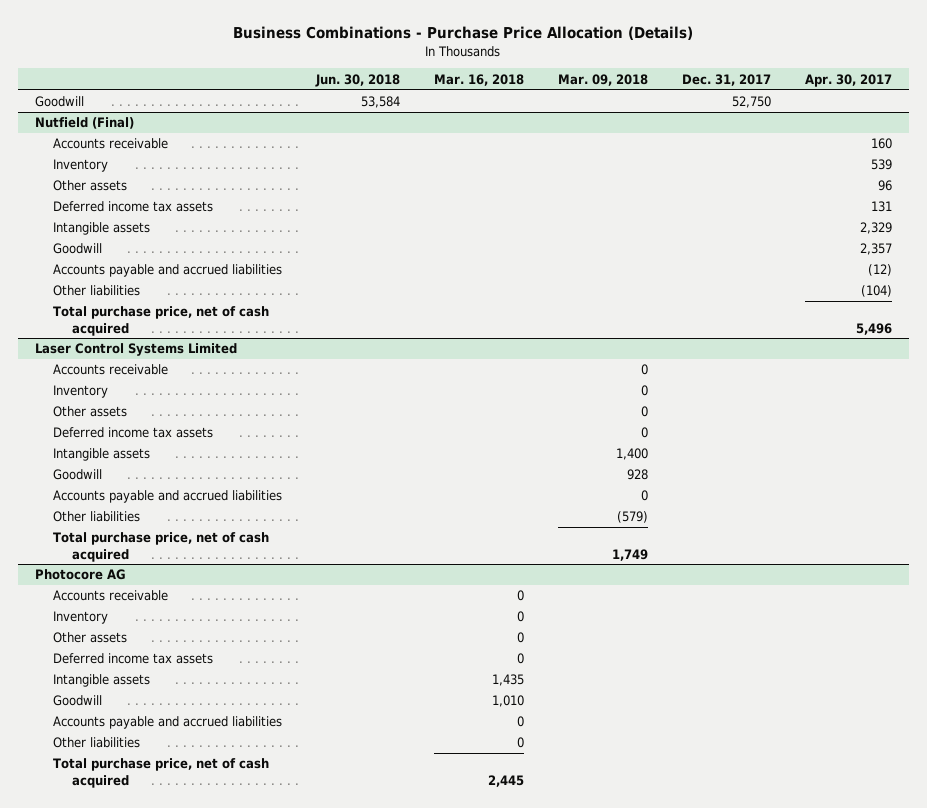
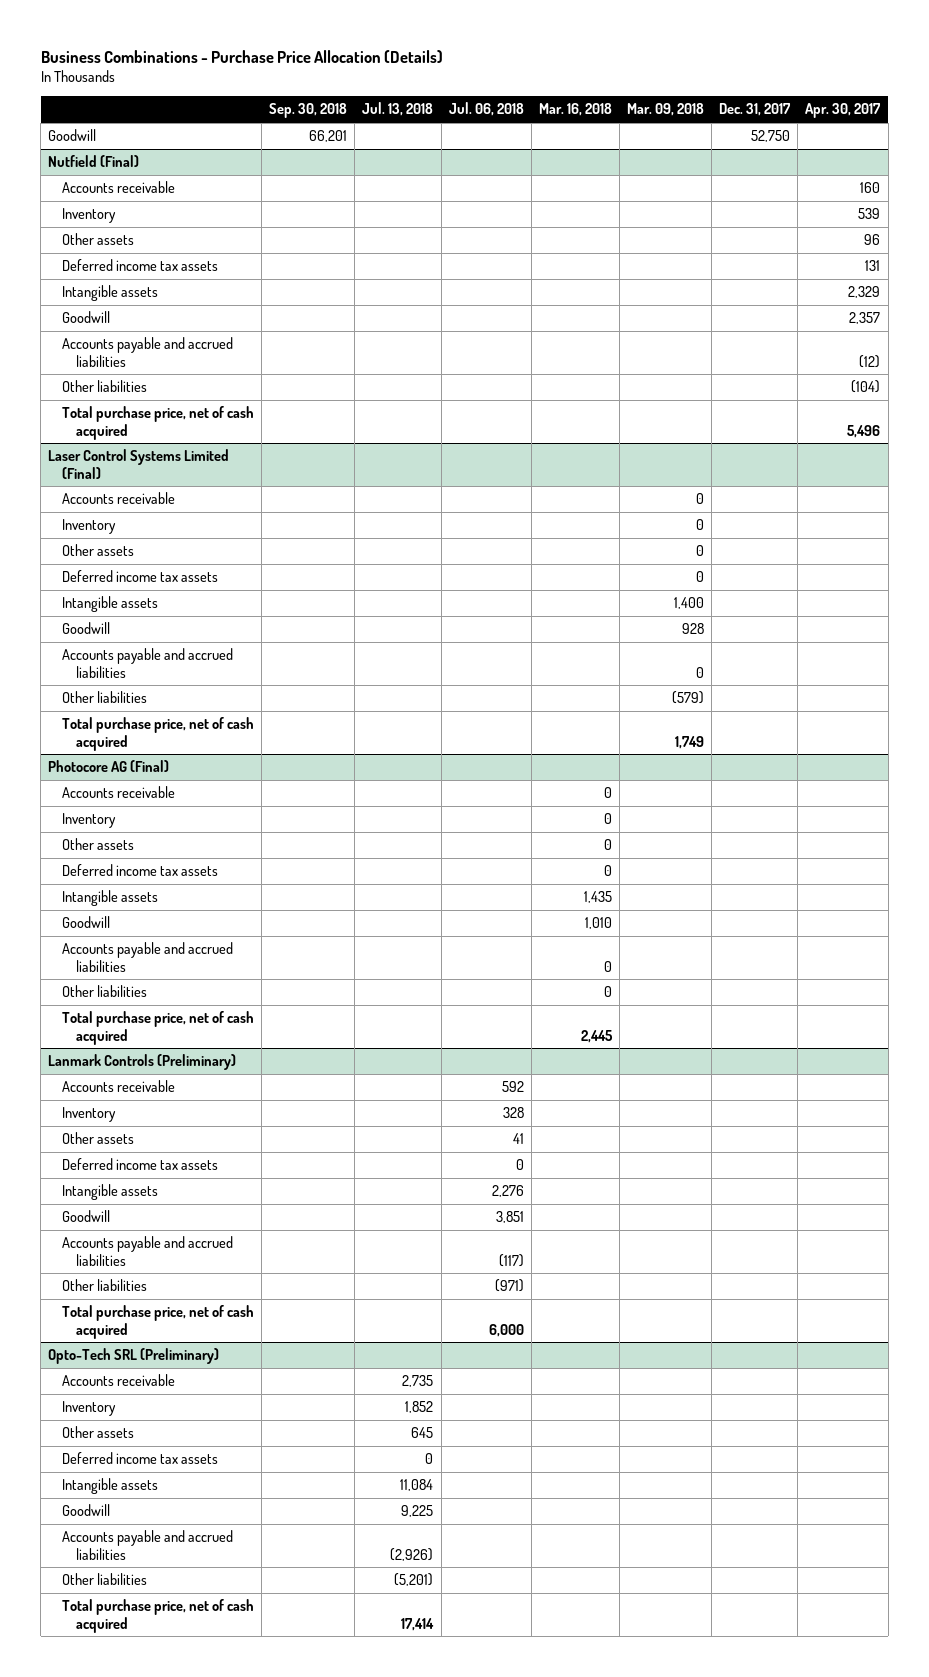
[315,73,401,87] Jun. 30, 2018 -> none
none -> [269,103,348,119] Sep. 30, 2018
none -> [362,102,434,117] Jul. 13, 2018
none -> [448,102,524,117] Jul. 06, 2018
[34,343,237,357] Laser Control Systems Limited -> [48,449,230,479] Laser Control Systems Limited (Final)
[34,569,126,581] Photocore AG -> [48,760,170,773] Photocore AG (Final)
none -> [48,1054,237,1071] Lanmark Controls (Preliminary)
none -> [61,1080,175,1093] Accounts receivable
none -> [61,1107,116,1123] Inventory
none -> [61,1132,134,1145] Other assets
none -> [61,1158,218,1171] Deferred income tax assets
none -> [61,1184,158,1201] Intangible assets
none -> [61,1210,110,1223] Goodwill
none -> [61,1236,233,1266] Accounts payable and accrued liabilities
none -> [61,1279,147,1292] Other liabilities
none -> [61,1305,254,1339] Total purchase price, net of cash acquired
none -> [48,1348,220,1365] Opto-Tech SRL (Preliminary)
none -> [61,1374,175,1387] Accounts receivable
none -> [61,1401,116,1417] Inventory
none -> [61,1426,134,1439] Other assets
none -> [61,1452,218,1465] Deferred income tax assets
none -> [61,1478,158,1495] Intangible assets
none -> [61,1504,110,1517] Goodwill
none -> [61,1530,233,1560] Accounts payable and accrued liabilities
none -> [61,1573,147,1586] Other liabilities
none -> [61,1599,254,1633] Total purchase price, net of cash acquired

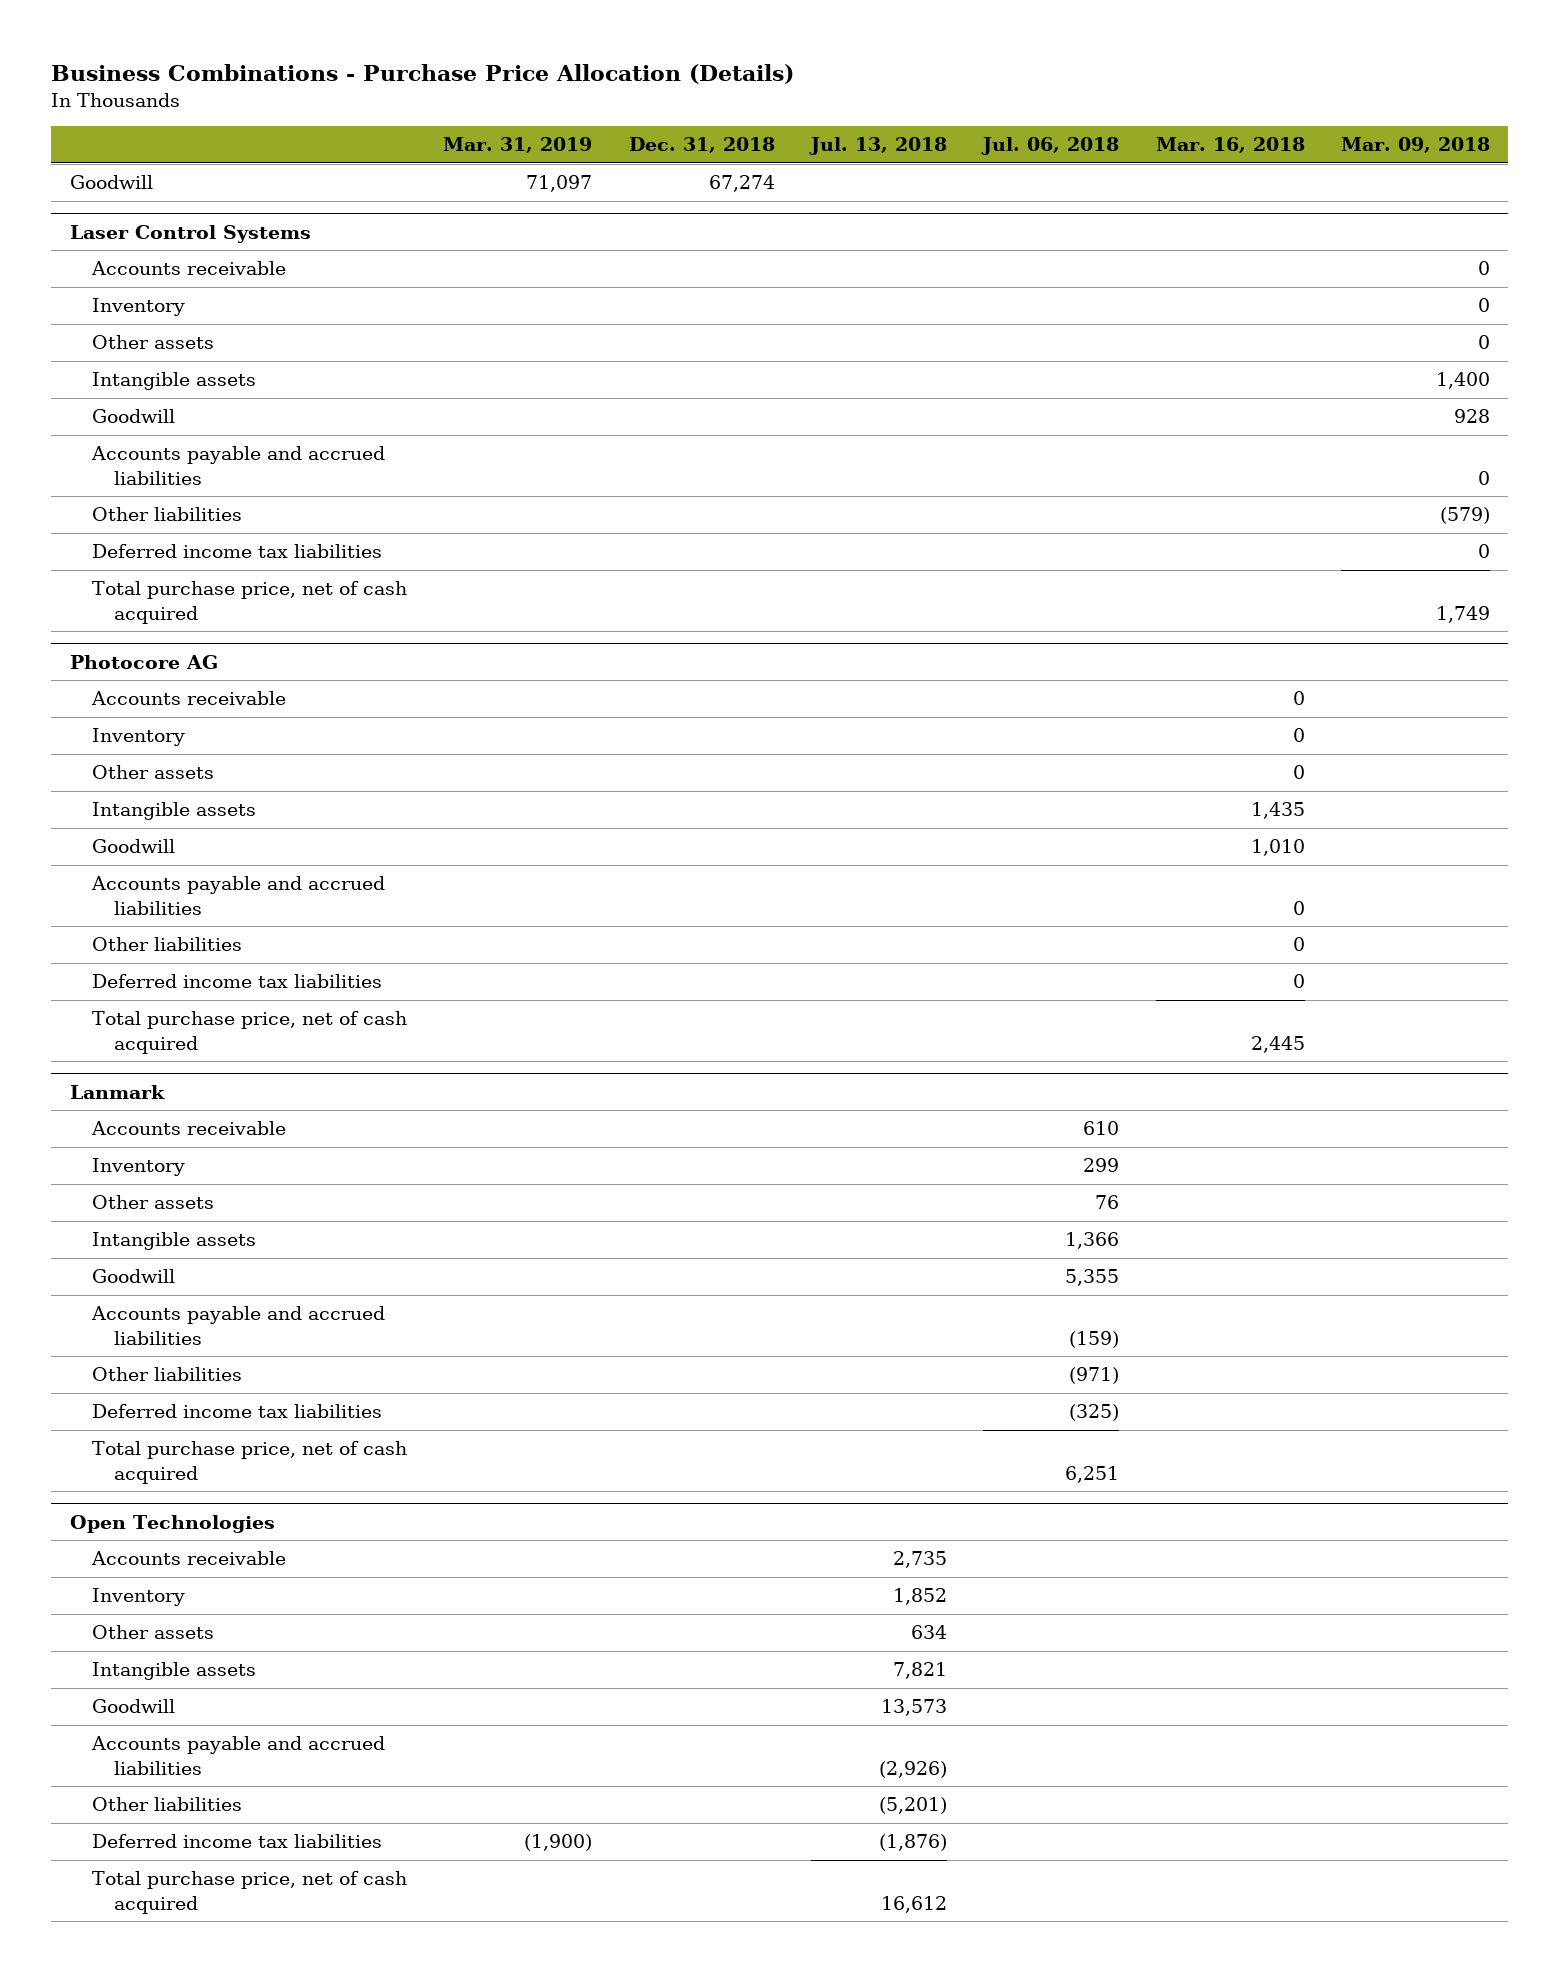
[269,103,348,119] Sep. 30, 2018 -> none
[719,103,792,117] Dec. 31, 2017 -> none
[805,103,882,119] Apr. 30, 2017 -> none
none -> [443,137,593,154] Mar. 31, 2019
none -> [628,137,775,154] Dec. 31, 2018
[48,155,140,168] Nutfield (Final) -> none
[61,181,175,194] Accounts receivable -> none
[61,208,116,224] Inventory -> none
[61,233,134,246] Other assets -> none
[61,259,218,272] Deferred income tax assets -> none
[61,285,158,302] Intangible assets -> none
[61,311,110,324] Goodwill -> none
[61,337,233,367] Accounts payable and accrued liabilities -> none
[61,380,147,393] Other liabilities -> none
[61,406,254,440] Total purchase price, net of cash acquired -> none
[48,449,230,479] Laser Control Systems Limited (Final) -> [69,224,311,243] Laser Control Systems
[61,570,218,583] Deferred income tax assets -> none
none -> [91,544,382,559] Deferred income tax liabilities
[48,760,170,773] Photocore AG (Final) -> [69,654,218,669] Photocore AG
[61,864,218,877] Deferred income tax assets -> none
none -> [91,974,382,989] Deferred income tax liabilities
[61,1158,218,1171] Deferred income tax assets -> none
[48,1054,237,1071] Lanmark Controls (Preliminary) -> [69,1084,165,1099] Lanmark
[501,1081,524,1093] 592 -> [1083,1121,1120,1136] 610
[502,1107,524,1119] 328 -> [1083,1158,1120,1173] 299
[512,1133,524,1145] 41 -> [1095,1195,1120,1210] 76
[491,1185,524,1198] 2,276 -> [1065,1232,1120,1250] 1,366
[495,1211,524,1224] 3,851 -> [1065,1269,1120,1287] 5,355
[498,1253,524,1267] (117) -> [1069,1331,1120,1349] (159)
none -> [91,1404,382,1419] Deferred income tax liabilities
[488,1323,524,1337] 6,000 -> [1065,1466,1120,1484] 6,251
[48,1348,220,1365] Opto-Tech SRL (Preliminary) -> [69,1514,275,1533] Open Technologies
[61,1452,218,1465] Deferred income tax assets -> none
[411,1427,434,1439] 645 -> [910,1625,947,1640] 634
[400,1479,434,1492] 11,084 -> [892,1662,947,1680] 7,821
[401,1505,434,1518] 9,225 -> [880,1699,947,1717] 13,573
none -> [91,1834,382,1849] Deferred income tax liabilities
[401,1617,435,1631] 17,414 -> [880,1896,947,1914] 16,612

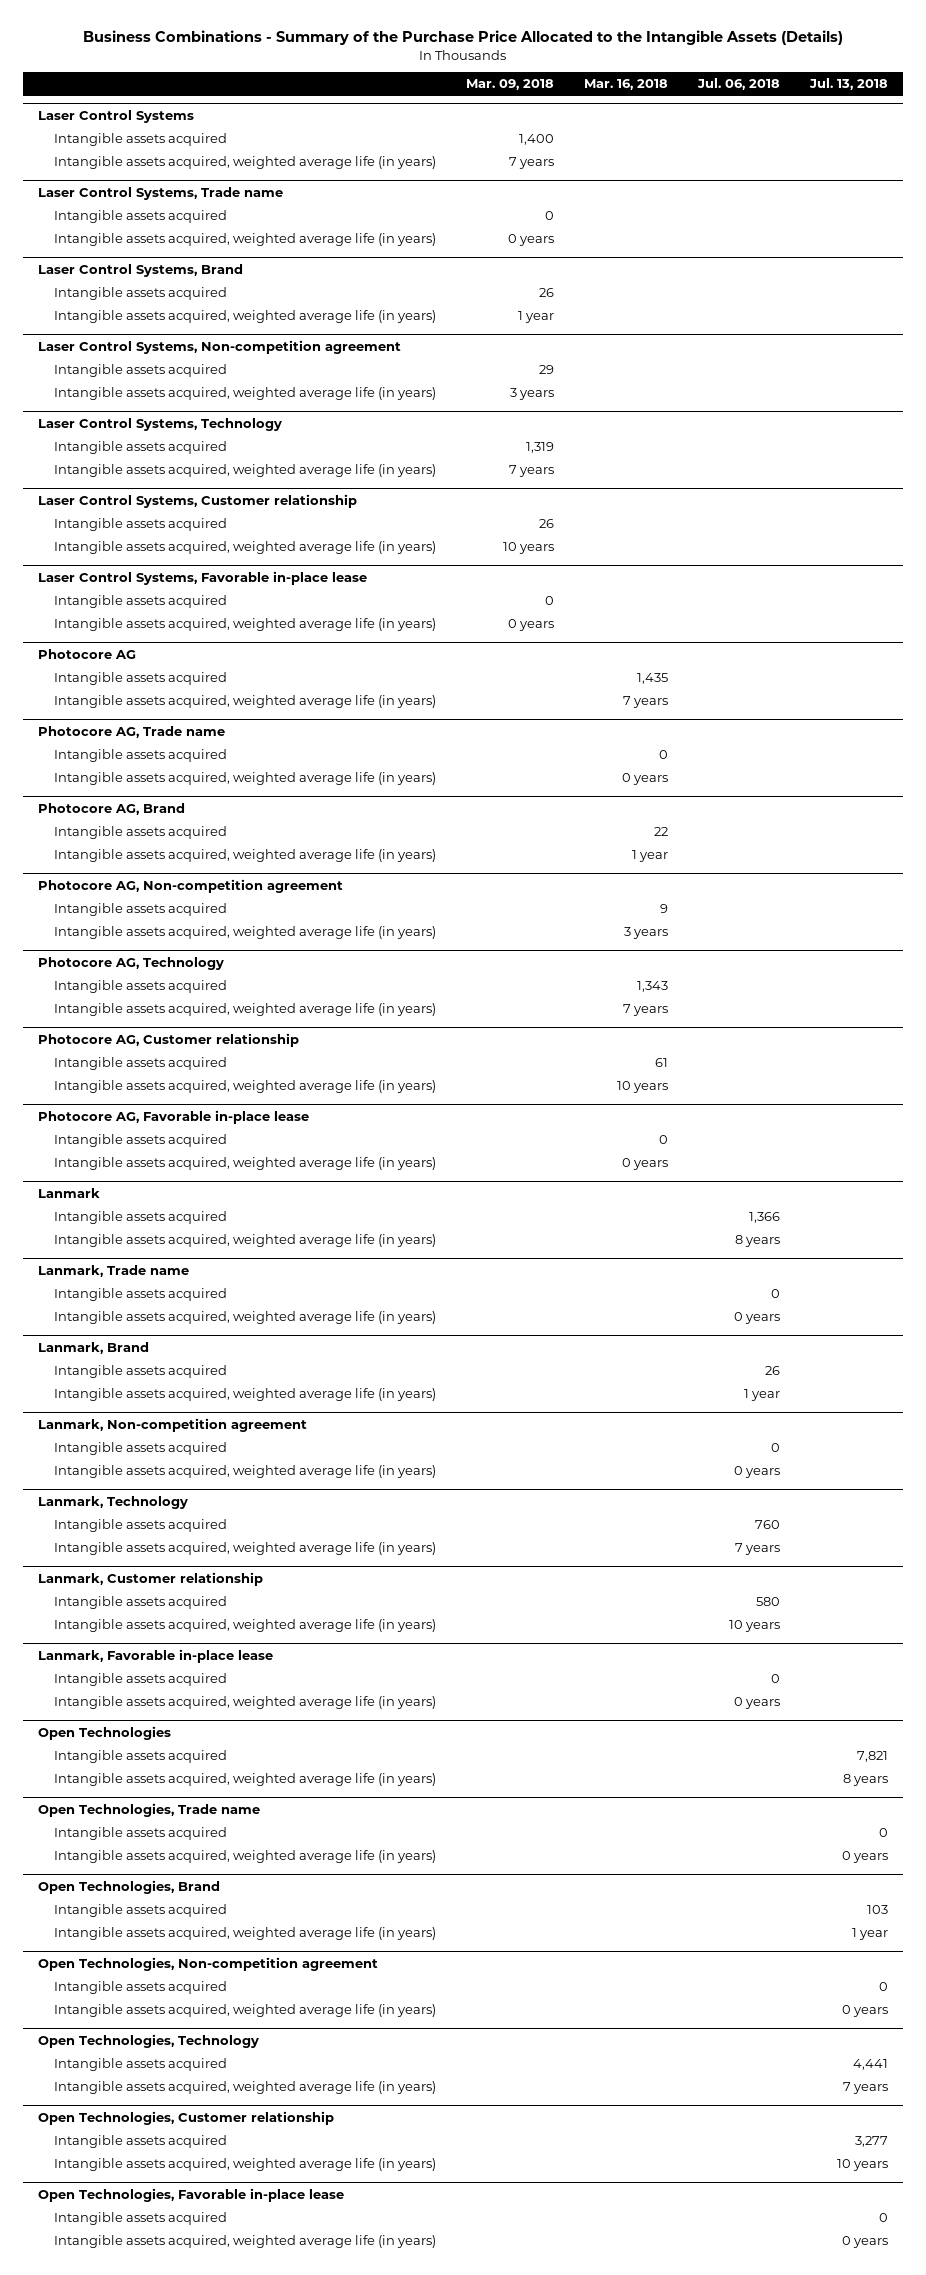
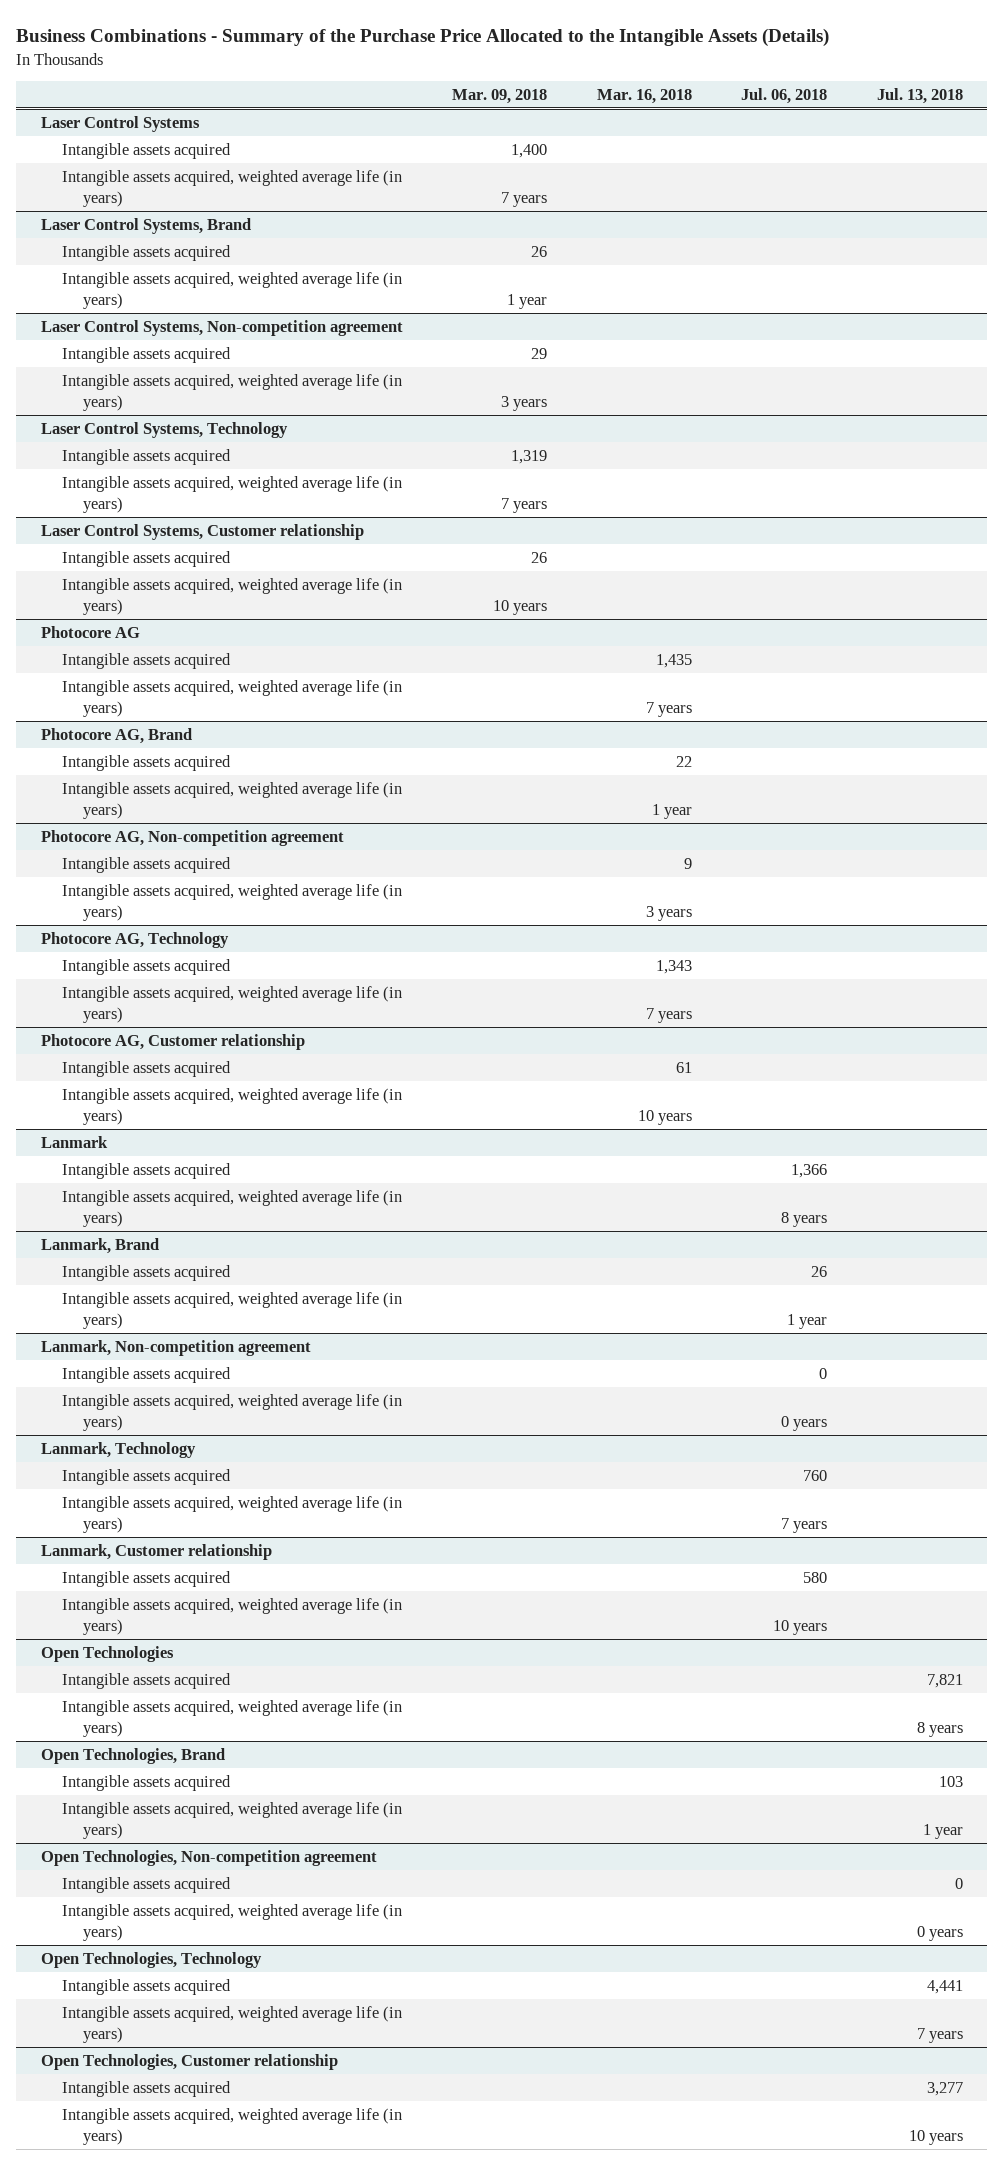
[37,186,283,200] Laser Control Systems, Trade name -> none
[54,209,228,223] Intangible assets acquired -> none
[54,232,437,246] Intangible assets acquired, weighted average life (in years) -> none
[37,570,367,585] Laser Control Systems, Favorable in-place lease -> none
[54,594,228,608] Intangible assets acquired -> none
[54,617,437,631] Intangible assets acquired, weighted average life (in years) -> none
[37,725,225,738] Photocore AG, Trade name -> none
[54,748,228,762] Intangible assets acquired -> none
[54,771,437,785] Intangible assets acquired, weighted average life (in years) -> none
[37,1109,309,1124] Photocore AG, Favorable in-place lease -> none
[54,1133,228,1147] Intangible assets acquired -> none
[54,1156,437,1170] Intangible assets acquired, weighted average life (in years) -> none
[37,1264,189,1277] Lanmark, Trade name -> none
[54,1287,228,1301] Intangible assets acquired -> none
[54,1310,437,1324] Intangible assets acquired, weighted average life (in years) -> none
[37,1648,273,1663] Lanmark, Favorable in-place lease -> none
[54,1672,228,1686] Intangible assets acquired -> none
[54,1695,437,1709] Intangible assets acquired, weighted average life (in years) -> none
[37,1802,260,1817] Open Technologies, Trade name -> none
[54,1826,228,1840] Intangible assets acquired -> none
[54,1849,437,1863] Intangible assets acquired, weighted average life (in years) -> none
[37,2187,344,2202] Open Technologies, Favorable in-place lease -> none
[54,2211,228,2225] Intangible assets acquired -> none
[54,2234,437,2248] Intangible assets acquired, weighted average life (in years) -> none

